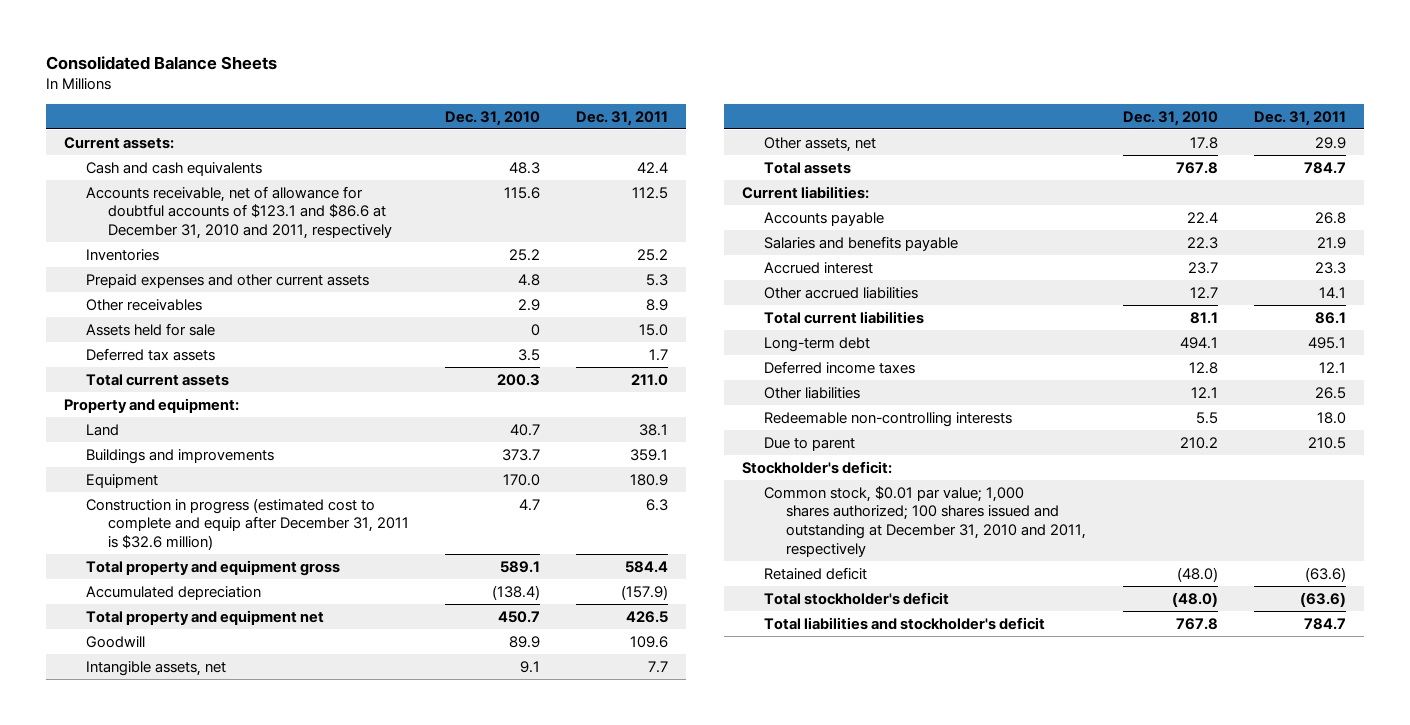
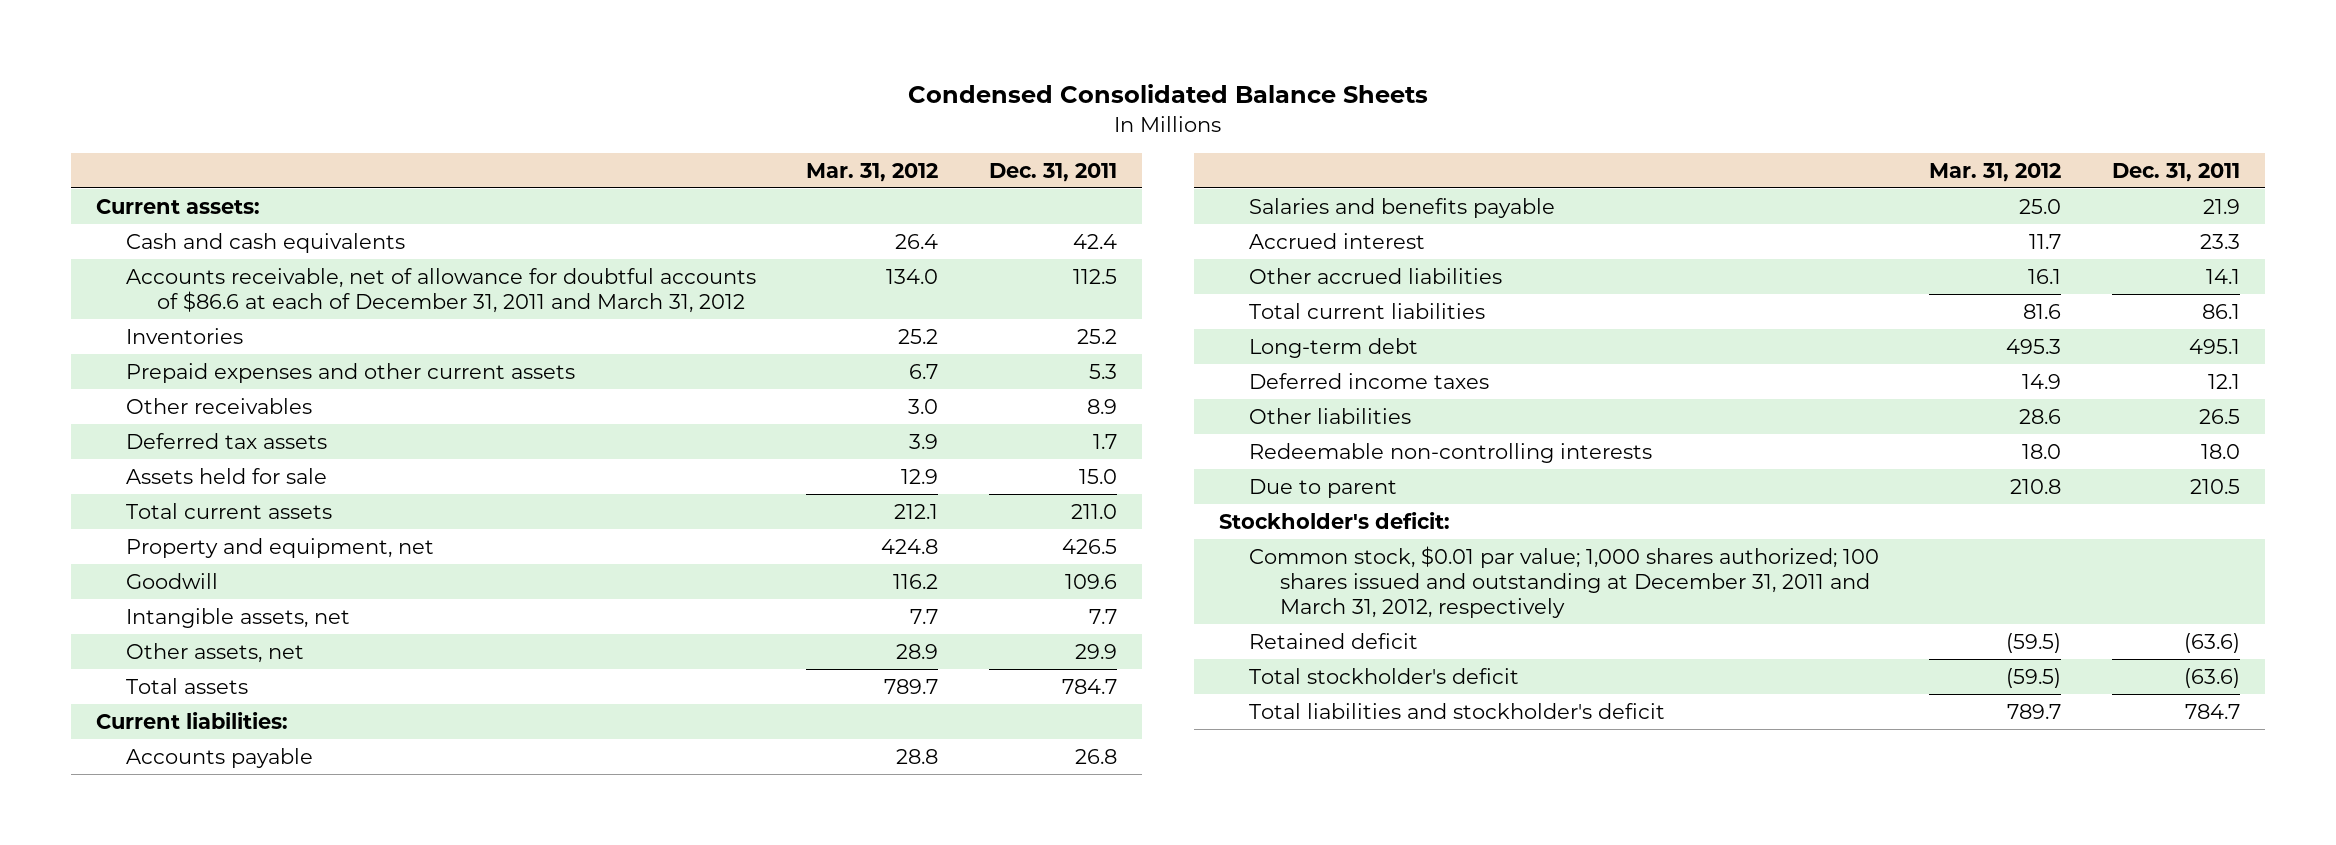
[45,55,277,70] Consolidated Balance Sheets -> [907,84,1428,104] Condensed Consolidated Balance Sheets
[444,110,540,126] Dec. 31, 2010 -> none
none -> [806,162,939,182] Mar. 31, 2012
[85,185,392,240] Accounts receivable, net of allowance for doubtful accounts of $123.1 and $86.6 at December 31, 2010 and 2011, respectively -> [126,267,757,313] Accounts receivable, net of allowance for doubtful accounts of $86.6 at each of December 31, 2011 and March 31, 2012
[85,322,215,336] Assets held for sale -> [126,467,328,484] Assets held for sale
[63,397,239,413] Property and equipment: -> none
[85,423,119,436] Land -> none
[85,448,274,464] Buildings and improvements -> none
[85,473,158,488] Equipment -> none
[85,497,409,551] Construction in progress (estimated cost to complete and equip after December 31, 2011 is $32.6 million) -> none
[85,559,340,576] Total property and equipment gross -> none
[85,585,261,600] Accumulated depreciation -> none
[85,609,324,625] Total property and equipment net -> [126,537,435,558] Property and equipment, net
[763,485,1086,557] Common stock, $0.01 par value; 1,000 shares authorized; 100 shares issued and outstanding at December 31, 2010 and 2011, respectively -> [1249,545,1880,618] Common stock, $0.01 par value; 1,000 shares authorized; 100 shares issued and outstanding at December 31, 2011 and March 31, 2012, respectively

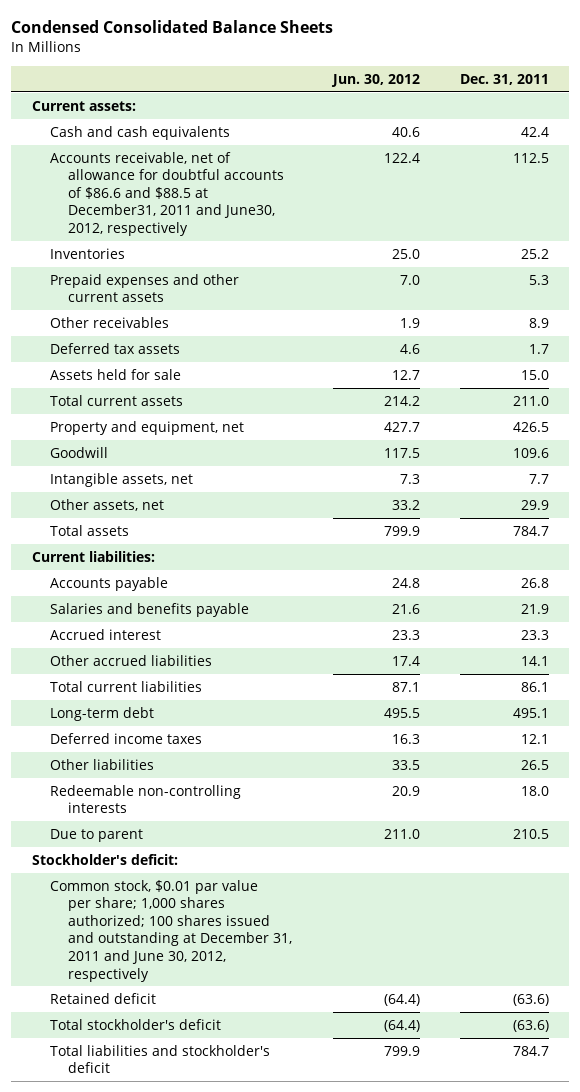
[806,162,939,182] Mar. 31, 2012 -> none
none -> [330,73,420,87] Jun. 30, 2012
[126,267,757,313] Accounts receivable, net of allowance for doubtful accounts of $86.6 at each of December 31, 2011 and March 31, 2012 -> [49,151,285,236] Accounts receivable, net of allowance for doubtful accounts of $86.6 and $88.5 at December31, 2011 and June30, 2012, respectively
[1249,545,1880,618] Common stock, $0.01 par value; 1,000 shares authorized; 100 shares issued and outstanding at December 31, 2011 and March 31, 2012, respectively -> [49,879,293,982] Common stock, $0.01 par value per share; 1,000 shares authorized; 100 shares issued and outstanding at December 31, 2011 and June 30, 2012, respectively

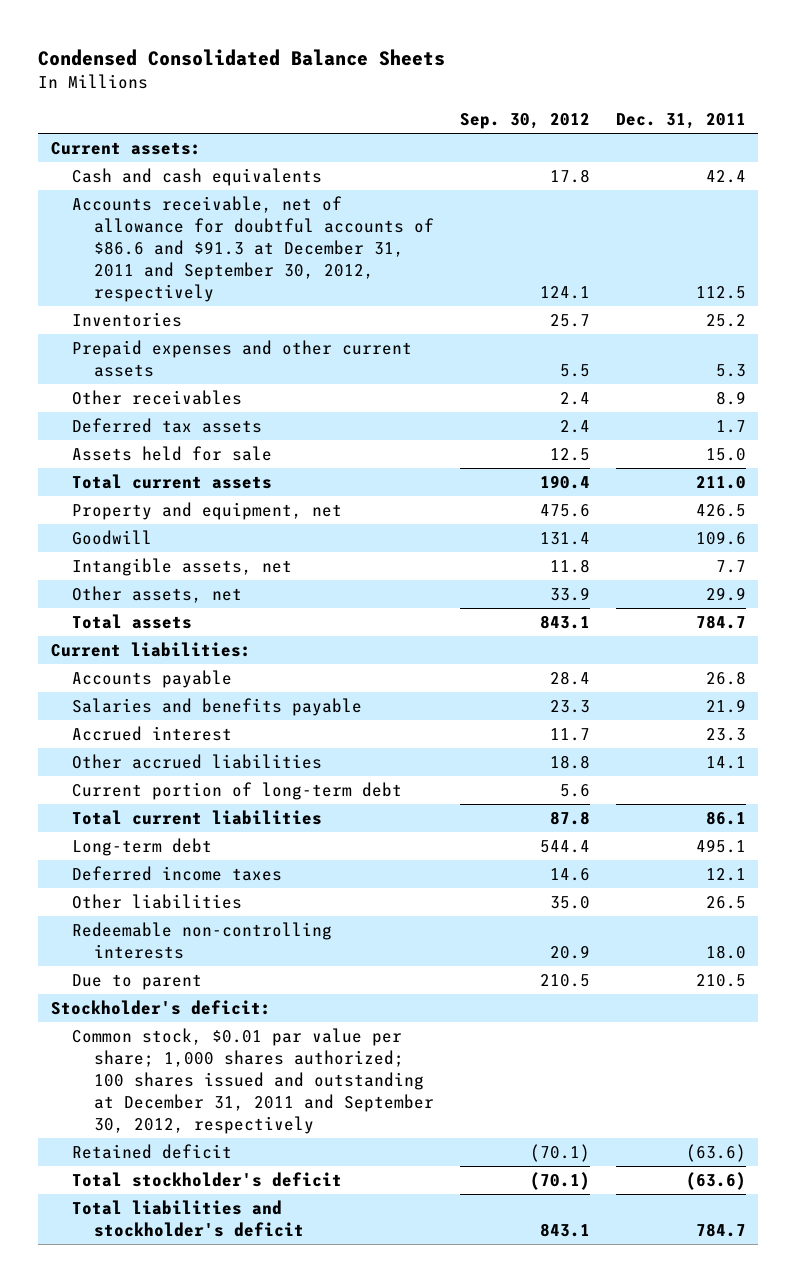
[330,73,420,87] Jun. 30, 2012 -> none
none -> [459,113,590,130] Sep. 30, 2012
[49,151,285,236] Accounts receivable, net of allowance for doubtful accounts of $86.6 and $88.5 at December31, 2011 and June30, 2012, respectively -> [72,196,434,302] Accounts receivable, net of allowance for doubtful accounts of $86.6 and $91.3 at December 31, 2011 and September 30, 2012, respectively
none -> [72,782,403,801] Current portion of long-term debt
[49,879,293,982] Common stock, $0.01 par value per share; 1,000 shares authorized; 100 shares issued and outstanding at December 31, 2011 and June 30, 2012, respectively -> [72,1028,434,1134] Common stock, $0.01 par value per share; 1,000 shares authorized; 100 shares issued and outstanding at December 31, 2011 and September 30, 2012, respectively

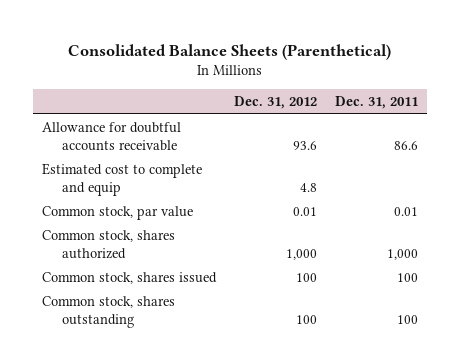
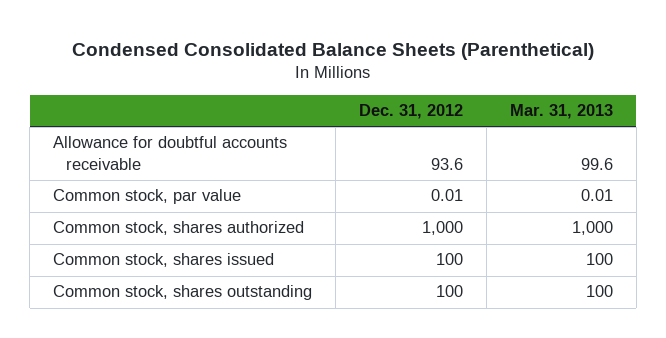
[68,43,392,60] Consolidated Balance Sheets (Parenthetical) -> [72,42,595,60] Condensed Consolidated Balance Sheets (Parenthetical)
[335,96,419,110] Dec. 31, 2011 -> none
none -> [509,104,613,120] Mar. 31, 2013
[42,162,203,196] Estimated cost to complete and equip -> none

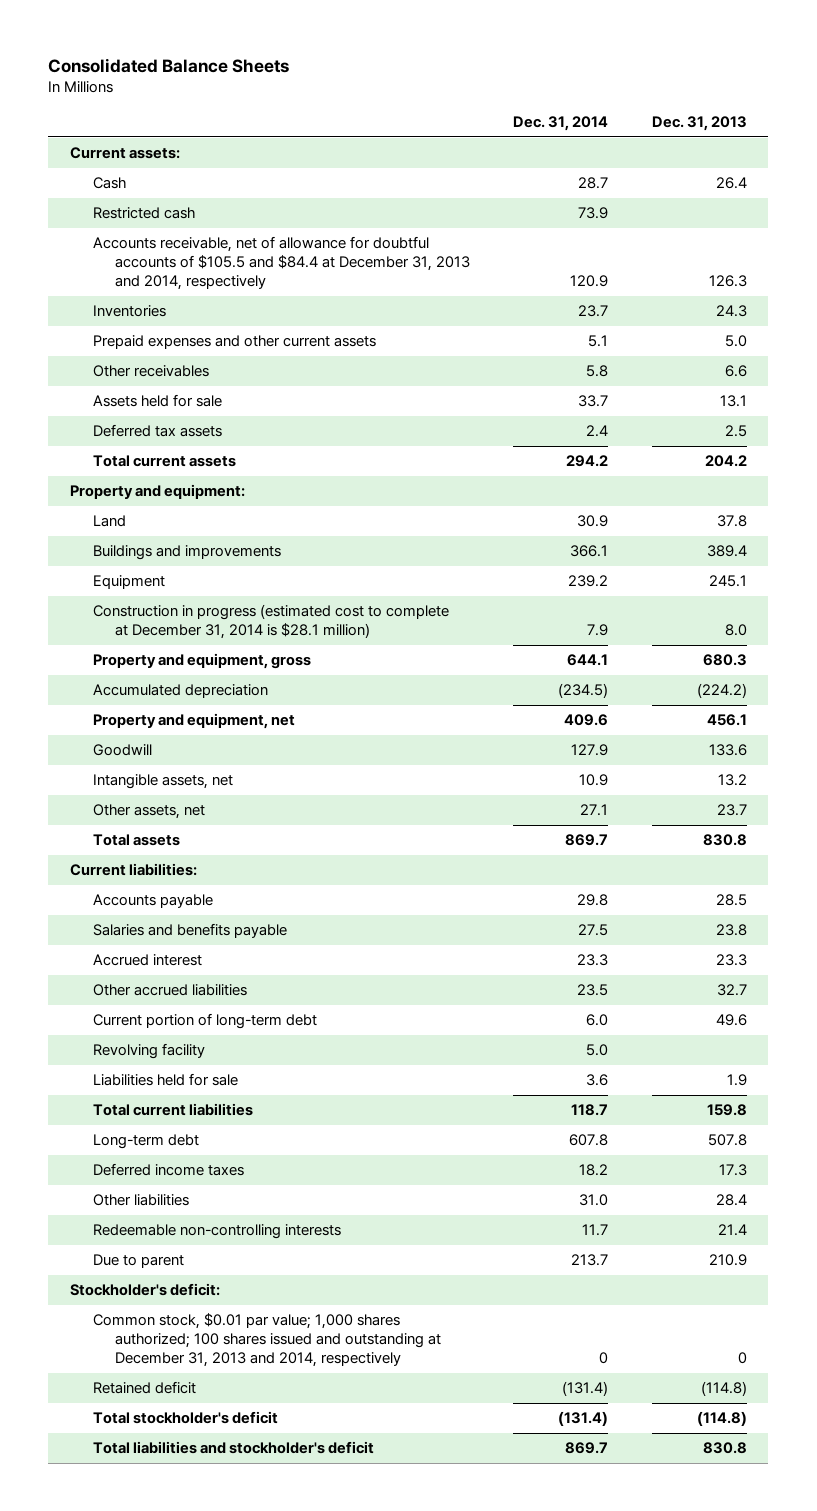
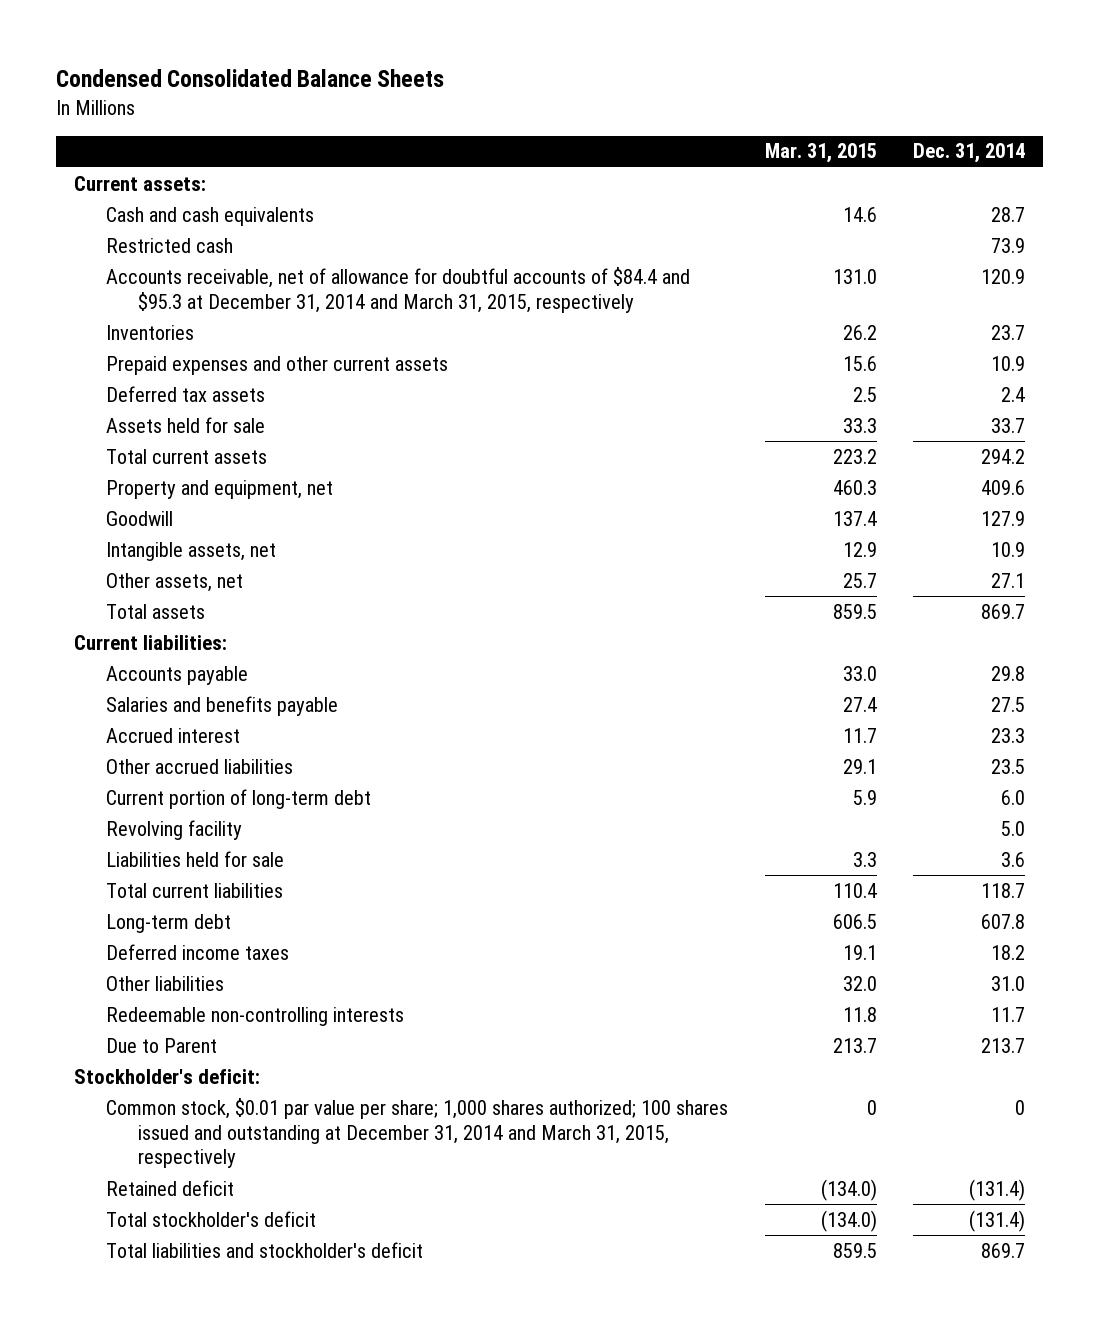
[48,57,290,73] Consolidated Balance Sheets -> [55,69,444,88] Condensed Consolidated Balance Sheets
[651,116,747,132] Dec. 31, 2013 -> none
none -> [764,143,877,164] Mar. 31, 2015
[92,177,126,190] Cash -> [106,206,315,226] Cash and cash equivalents
[92,236,471,291] Accounts receivable, net of allowance for doubtful accounts of $105.5 and $84.4 at December 31, 2013 and 2014, respectively -> [106,266,691,313] Accounts receivable, net of allowance for doubtful accounts of $84.4 and $95.3 at December 31, 2014 and March 31, 2015, respectively
[92,365,209,378] Other receivables -> none
[588,335,609,348] 5.1 -> [991,355,1026,371] 10.9
[92,394,222,408] Assets held for sale -> [106,416,266,433] Assets held for sale
[69,484,245,500] Property and equipment: -> none
[92,515,126,528] Land -> none
[92,545,281,561] Buildings and improvements -> none
[92,575,165,590] Equipment -> none
[92,604,449,640] Construction in progress (estimated cost to complete at December 31, 2014 is $28.1 million) -> none
[92,653,311,670] Property and equipment, gross -> none
[92,684,268,699] Accumulated depreciation -> none
[92,1254,184,1269] Due to parent -> [106,1037,218,1053] Due to Parent
[92,1313,442,1368] Common stock, $0.01 par value; 1,000 shares authorized; 100 shares issued and outstanding at December 31, 2013 and 2014, respectively -> [106,1097,729,1169] Common stock, $0.01 par value per share; 1,000 shares authorized; 100 shares issued and outstanding at December 31, 2014 and March 31, 2015, respectively

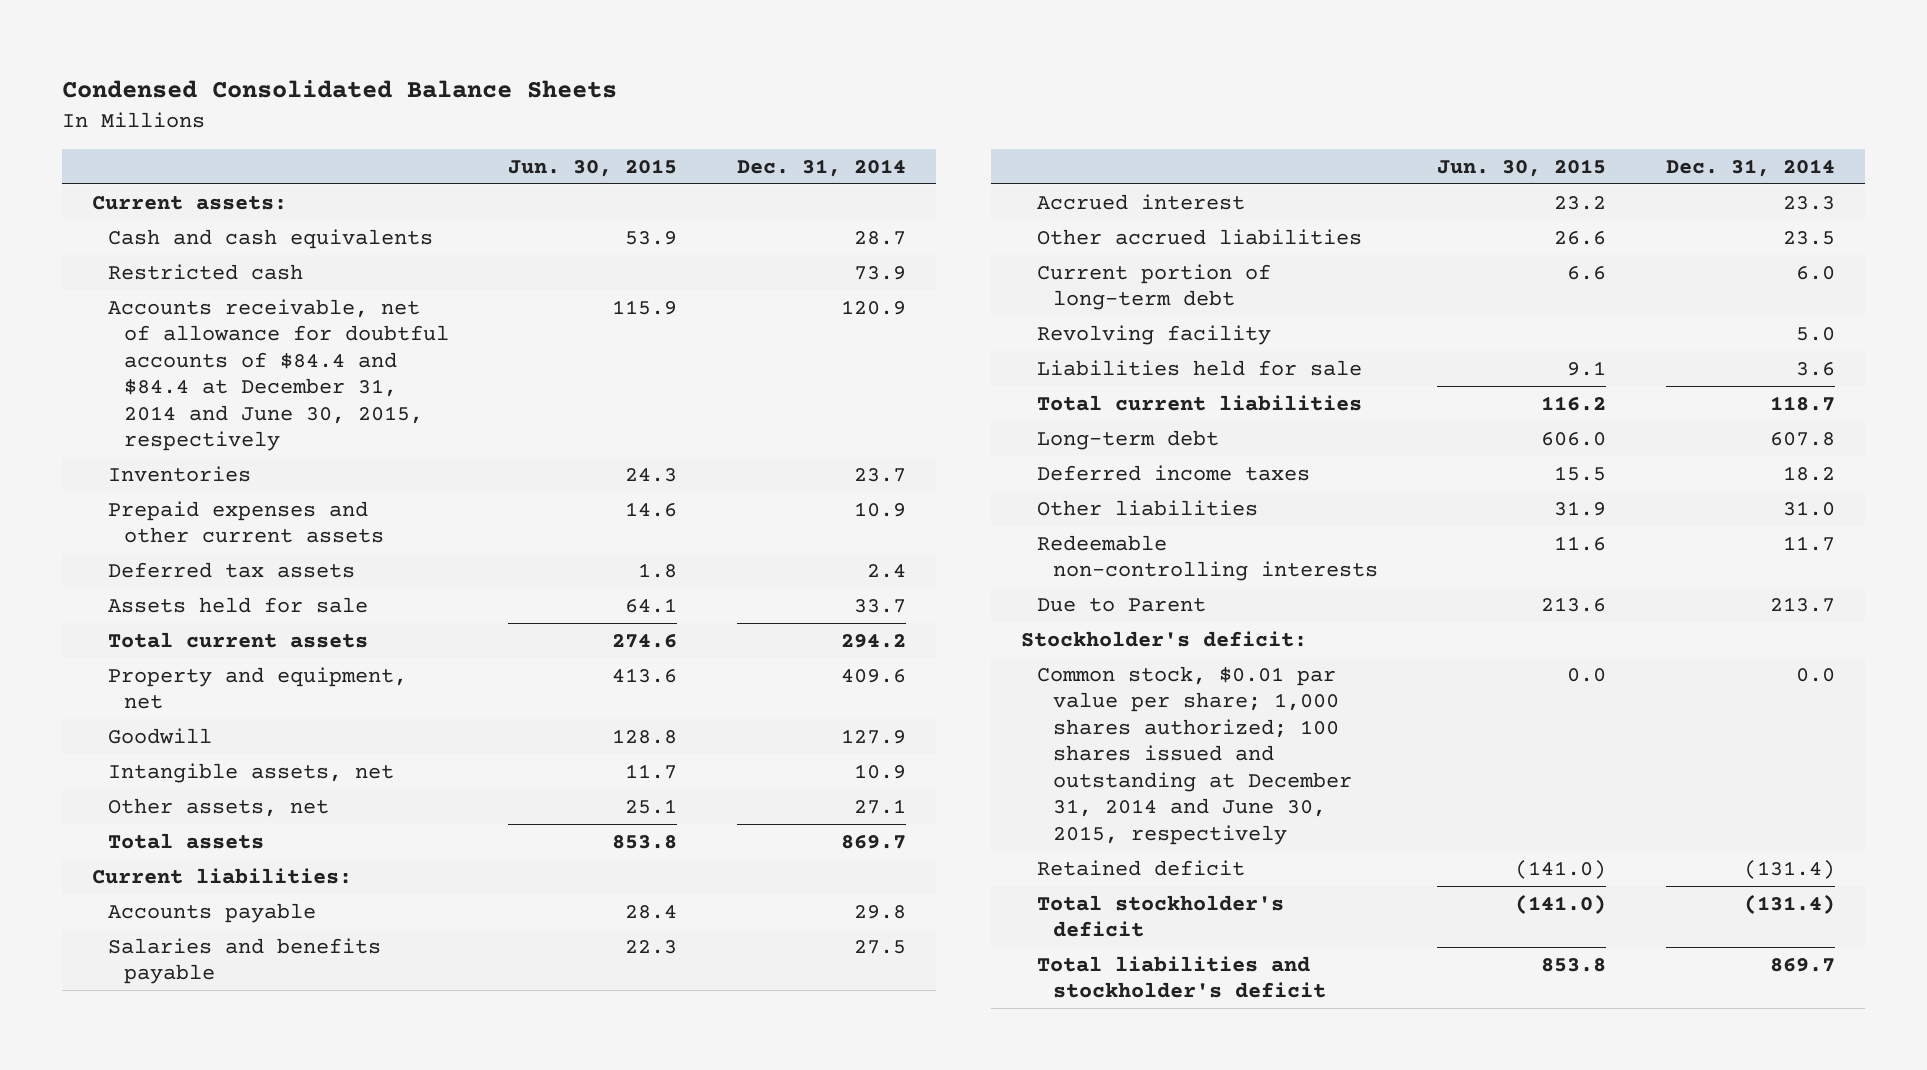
[764,143,877,164] Mar. 31, 2015 -> none
none -> [508,158,678,177] Jun. 30, 2015
[106,266,691,313] Accounts receivable, net of allowance for doubtful accounts of $84.4 and $95.3 at December 31, 2014 and March 31, 2015, respectively -> [107,298,449,452] Accounts receivable, net of allowance for doubtful accounts of $84.4 and $84.4 at December 31, 2014 and June 30, 2015, respectively
[106,1097,729,1169] Common stock, $0.01 par value per share; 1,000 shares authorized; 100 shares issued and outstanding at December 31, 2014 and March 31, 2015, respectively -> [1036,665,1352,845] Common stock, $0.01 par value per share; 1,000 shares authorized; 100 shares issued and outstanding at December 31, 2014 and June 30, 2015, respectively
[1015,1099,1026,1115] 0 -> [1796,667,1836,682] 0.0

